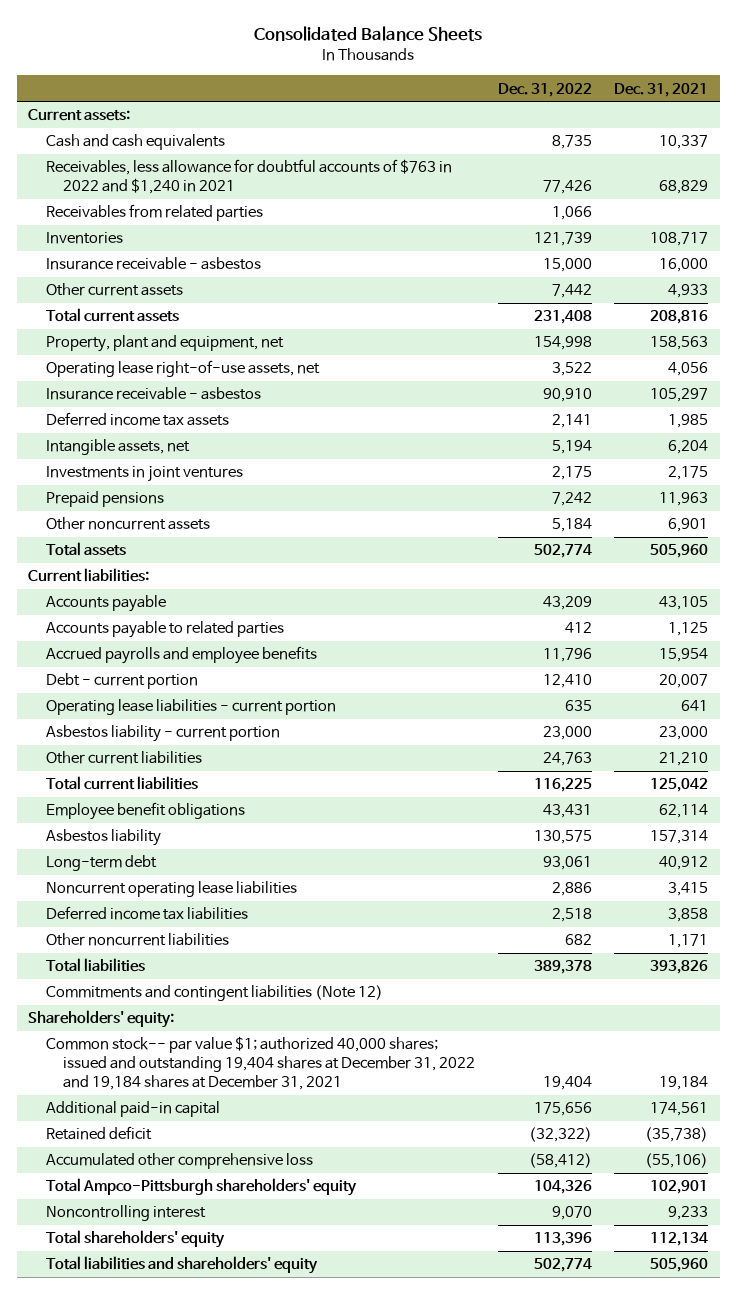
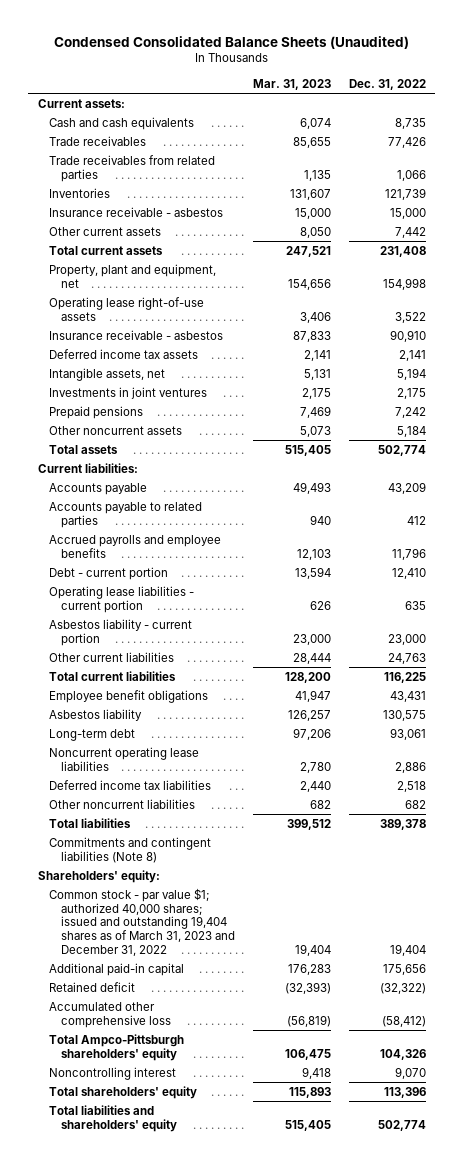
[254,26,483,42] Consolidated Balance Sheets -> [53,35,409,49] Condensed Consolidated Balance Sheets (Unaudited)
[614,82,709,97] Dec. 31, 2021 -> none
none -> [252,78,331,90] Mar. 31, 2023
[45,159,452,195] Receivables, less allowance for doubtful accounts of $763 in 2022 and $1,240 in 2021 -> [49,135,147,146] Trade receivables
[45,204,263,222] Receivables from related parties -> [49,154,216,182] Trade receivables from related parties
[45,360,320,378] Operating lease right-of-use assets, net -> [49,296,205,321] Operating lease right-of-use assets
[45,985,383,1002] Commitments and contingent liabilities (Note 12) -> [49,836,212,863] Commitments and contingent liabilities (Note 8)
[45,1036,475,1091] Common stock-- par value $1; authorized 40,000 shares; issued and outstanding 19,404 shares at December 31, 2022 and 19,184 shares at December 31, 2021 -> [49,887,235,956] Common stock - par value $1; authorized 40,000 shares; issued and outstanding 19,404 shares as of March 31, 2023 and December 31, 2022

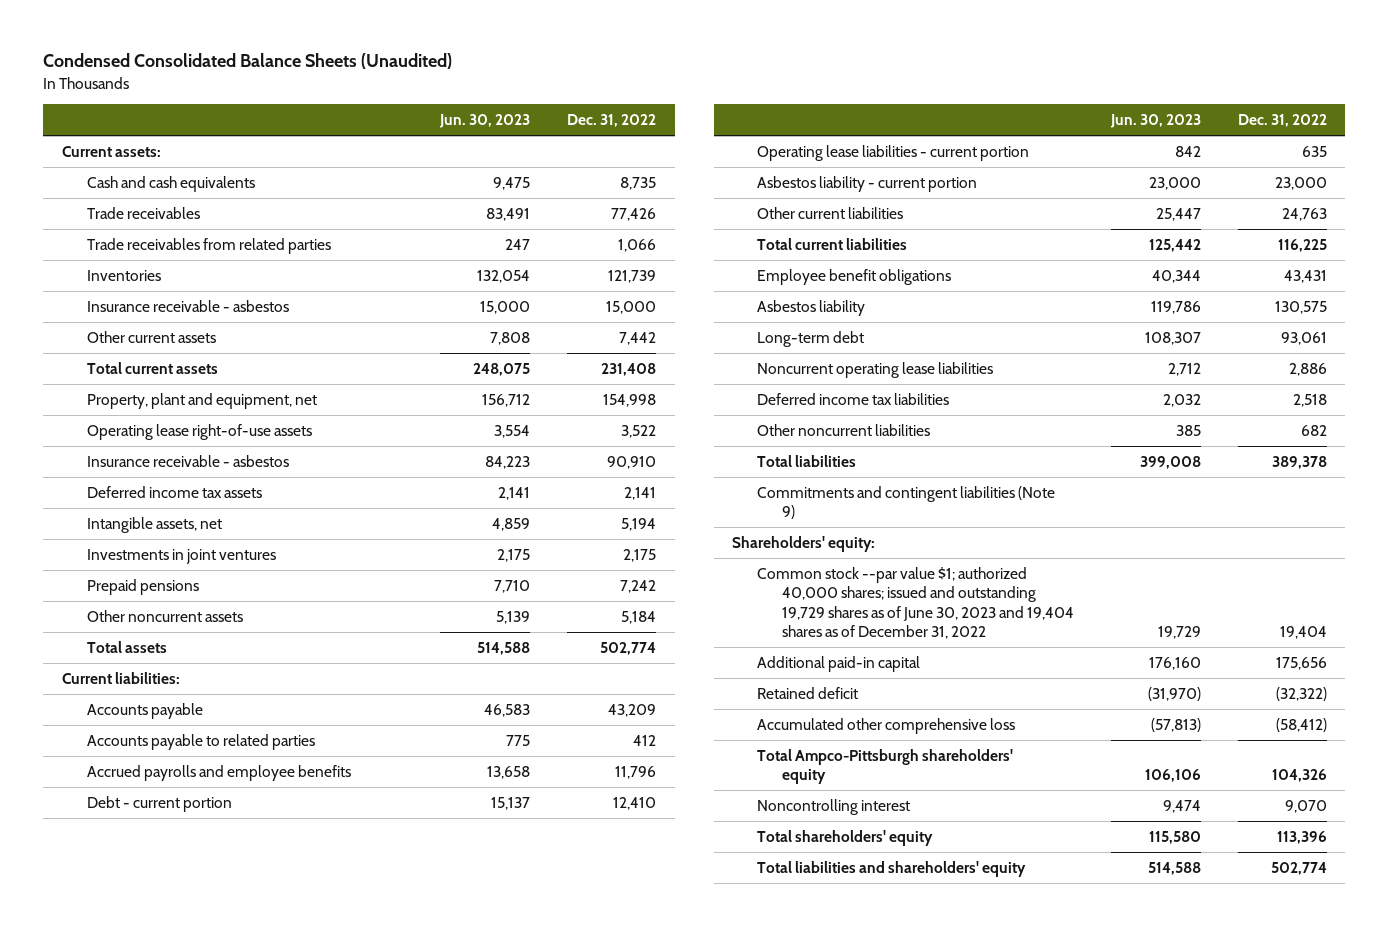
[252,78,331,90] Mar. 31, 2023 -> none
none -> [439,114,531,129] Jun. 30, 2023
[49,836,212,863] Commitments and contingent liabilities (Note 8) -> [757,485,1056,520] Commitments and contingent liabilities (Note 9)
[49,887,235,956] Common stock - par value $1; authorized 40,000 shares; issued and outstanding 19,404 shares as of March 31, 2023 and December 31, 2022 -> [757,566,1075,640] Common stock --par value $1; authorized 40,000 shares; issued and outstanding 19,729 shares as of June 30, 2023 and 19,404 shares as of December 31, 2022

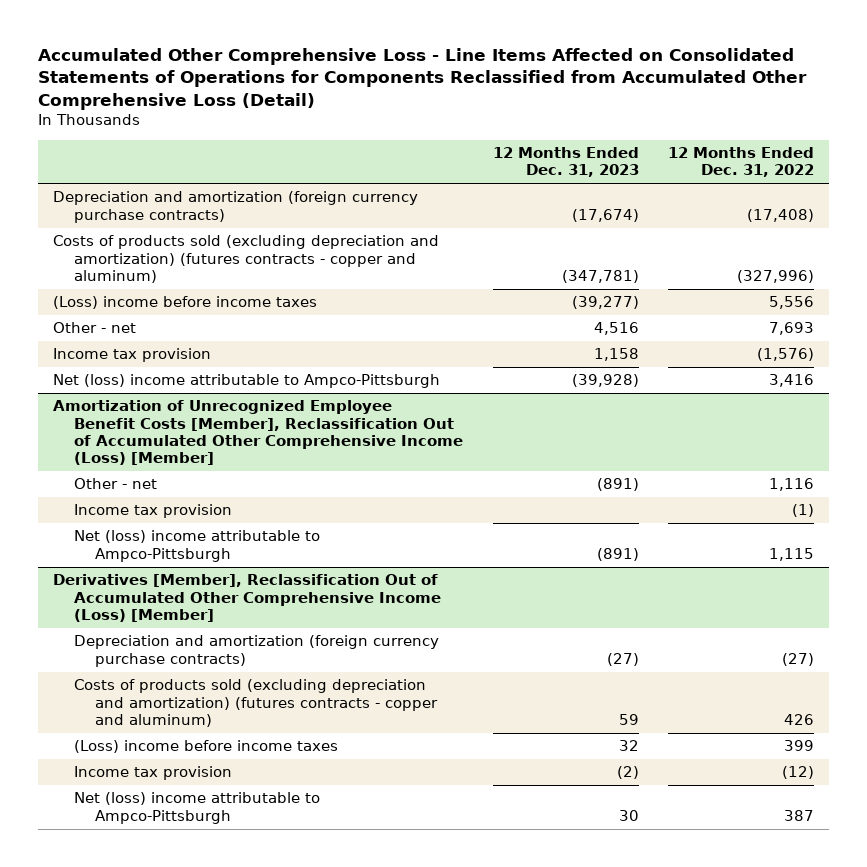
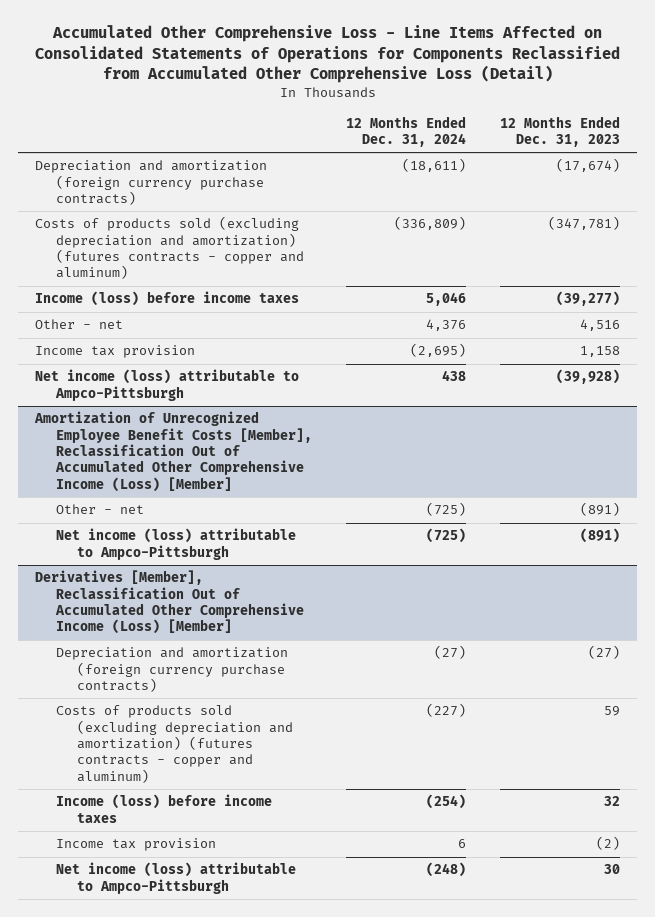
[668,147,815,178] 12 Months Ended Dec. 31, 2022 -> none
none -> [346,115,467,147] 12 Months Ended Dec. 31, 2024
[52,296,317,310] (Loss) income before income taxes -> [35,291,300,307] Income (loss) before income taxes
[52,374,440,389] Net (loss) income attributable to Ampco-Pittsburgh -> [35,369,300,401] Net income (loss) attributable to Ampco-Pittsburgh
[73,504,232,519] Income tax provision -> none
[73,530,320,562] Net (loss) income attributable to Ampco-Pittsburgh -> [55,528,296,560] Net income (loss) attributable to Ampco-Pittsburgh
[73,740,338,754] (Loss) income before income taxes -> [55,794,272,823] Income (loss) before income taxes
[73,792,320,824] Net (loss) income attributable to Ampco-Pittsburgh -> [55,862,296,894] Net income (loss) attributable to Ampco-Pittsburgh

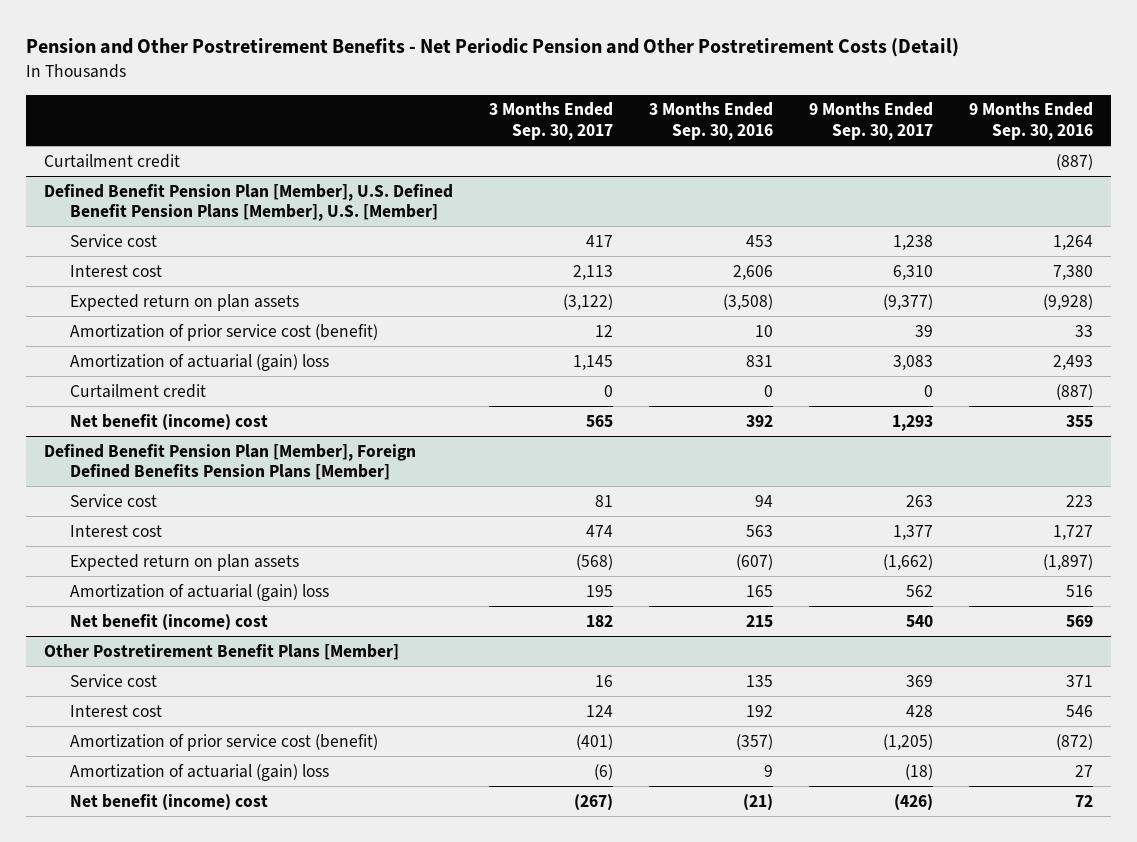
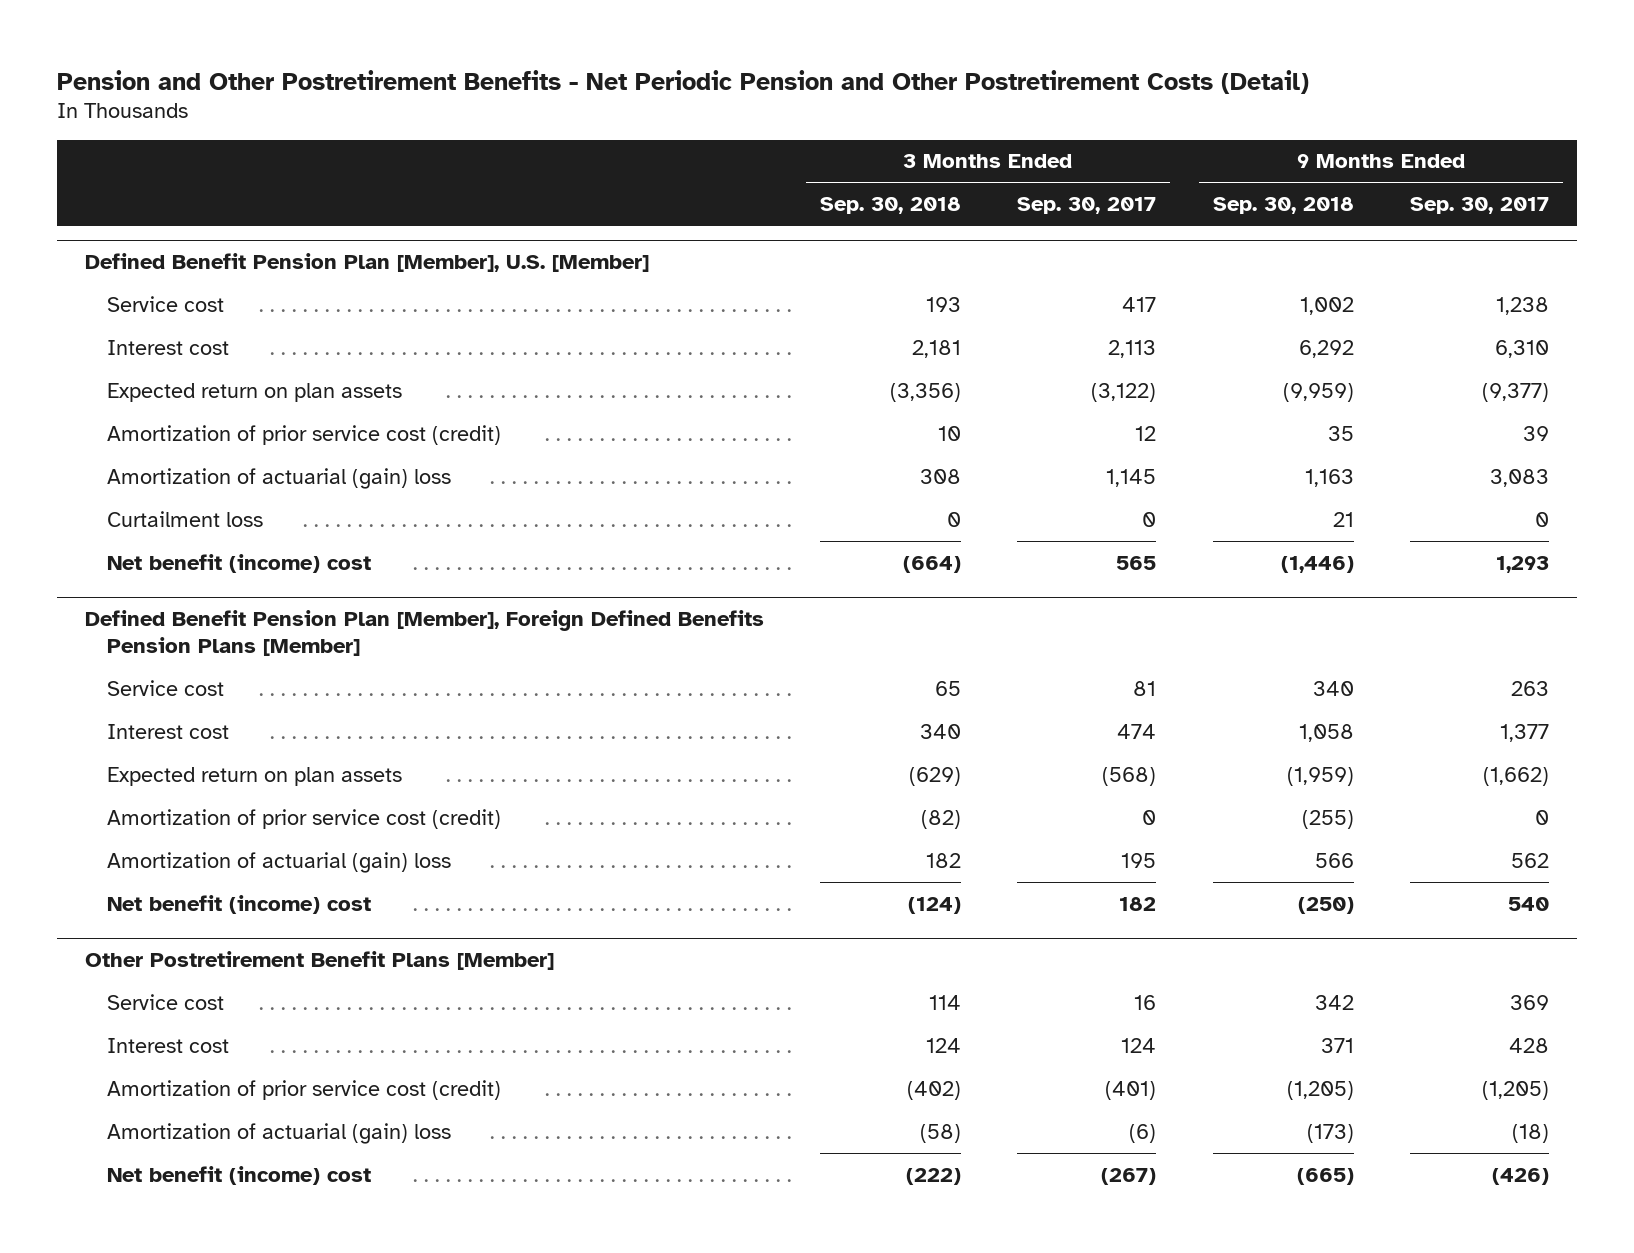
[649,102,774,141] 3 Months Ended Sep. 30, 2016 -> none
[968,102,1093,141] 9 Months Ended Sep. 30, 2016 -> none
none -> [820,197,962,215] Sep. 30, 2018
none -> [1212,197,1354,215] Sep. 30, 2018
[44,153,181,168] Curtailment credit -> none
[44,183,454,222] Defined Benefit Pension Plan [Member], U.S. Defined Benefit Pension Plans [Member], U.S. [Member] -> [84,253,649,273] Defined Benefit Pension Plan [Member], U.S. [Member]
[69,323,378,341] Amortization of prior service cost (benefit) -> [106,424,501,445] Amortization of prior service cost (credit)
[69,383,206,398] Curtailment credit -> [106,510,263,527] Curtailment loss
none -> [106,808,501,829] Amortization of prior service cost (credit)
[69,733,378,751] Amortization of prior service cost (benefit) -> [106,1079,501,1100] Amortization of prior service cost (credit)

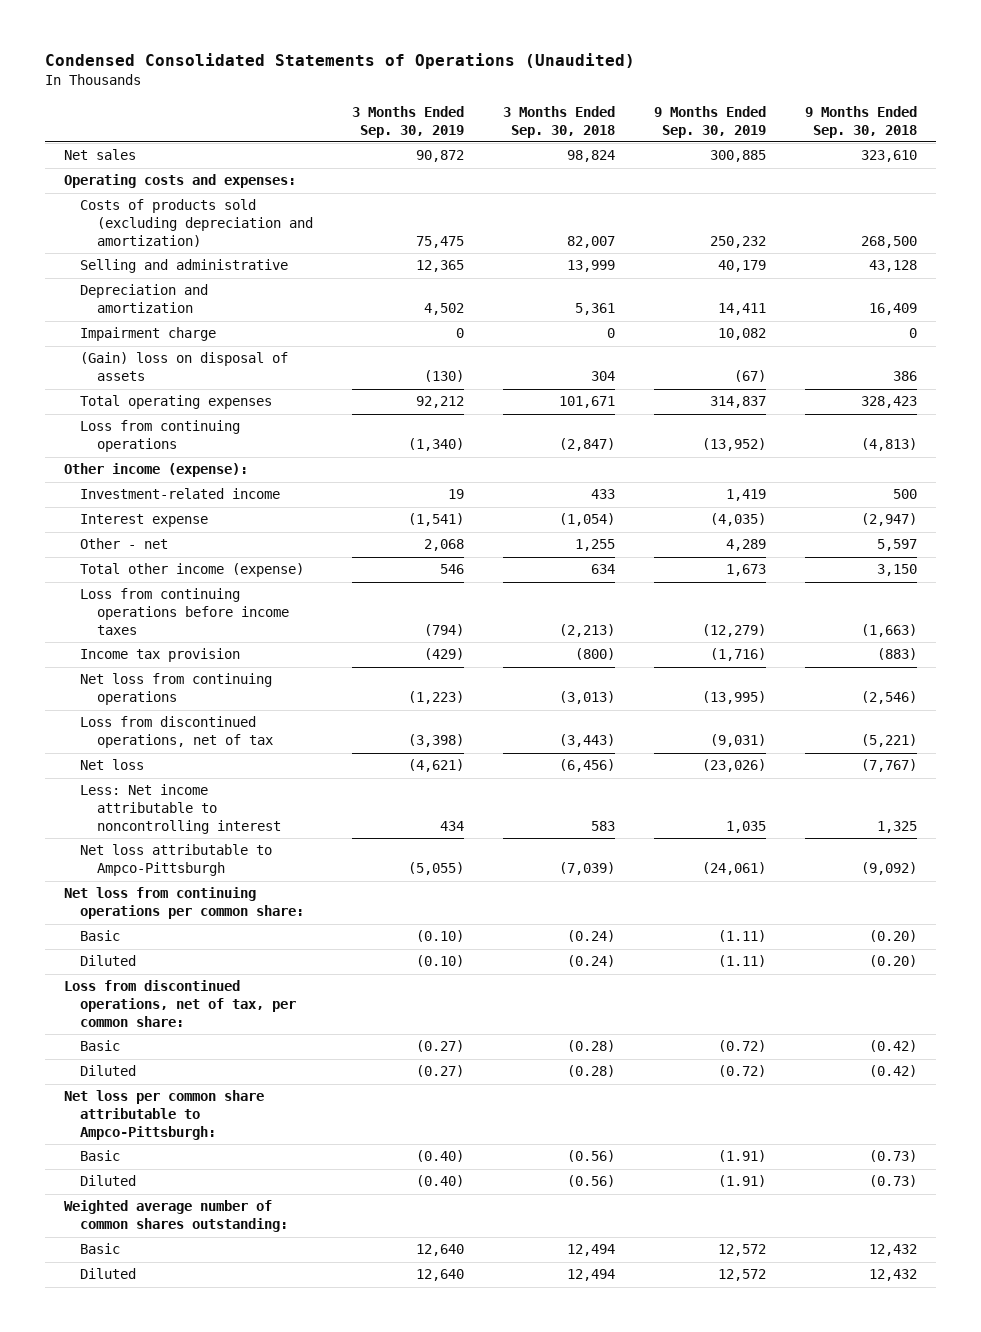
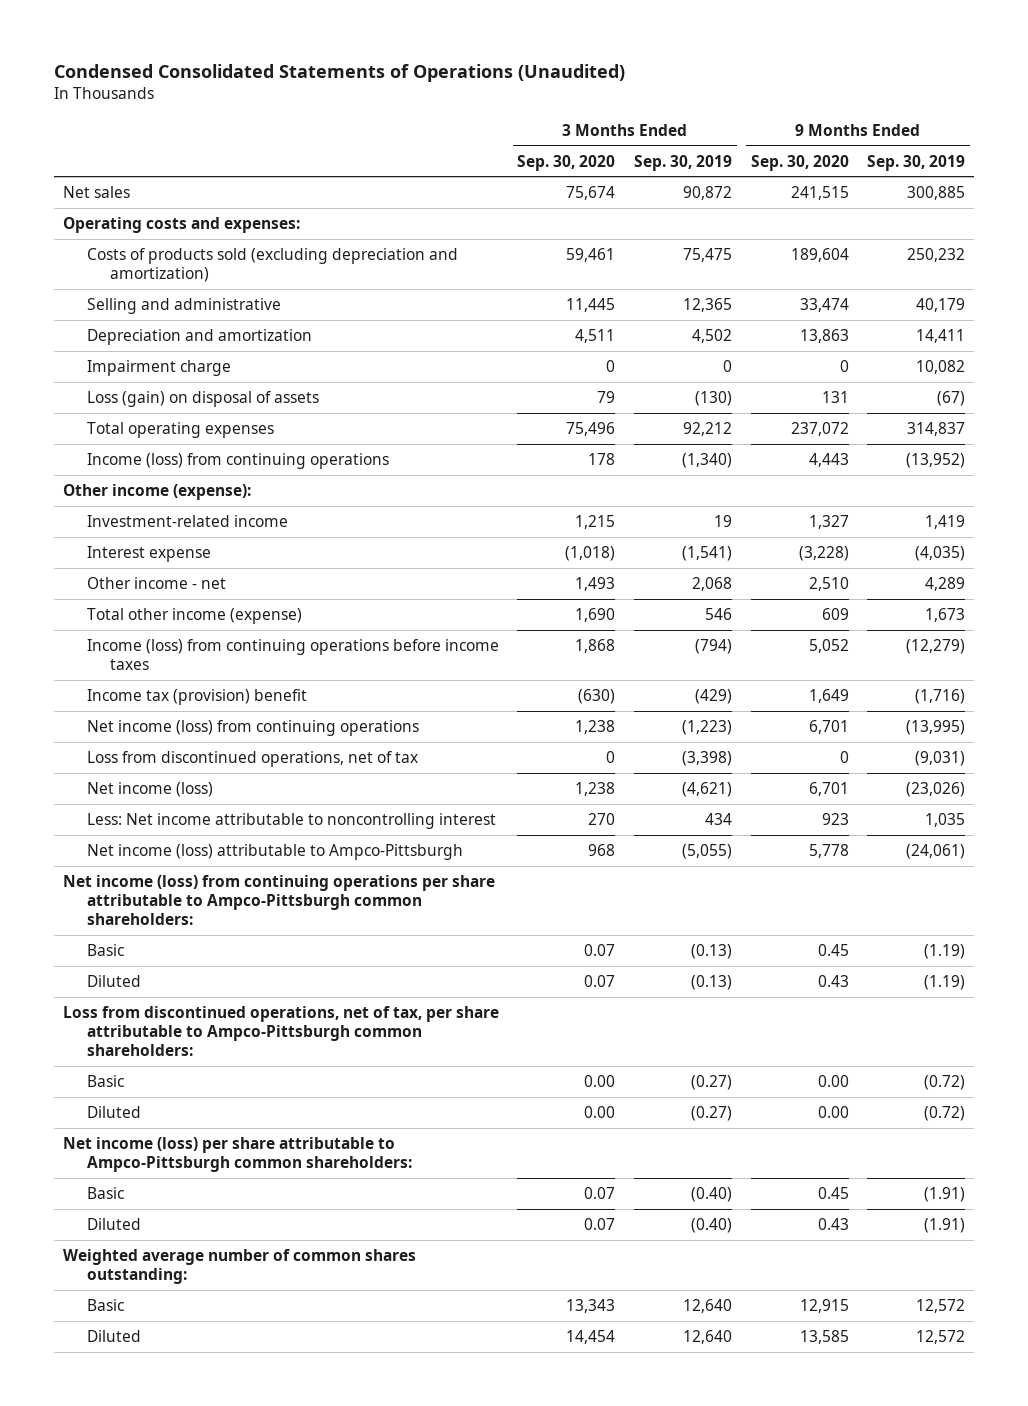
[502,105,615,138] 3 Months Ended Sep. 30, 2018 -> none
[804,105,917,138] 9 Months Ended Sep. 30, 2018 -> none
none -> [517,154,616,171] Sep. 30, 2020
none -> [750,154,849,171] Sep. 30, 2020
[80,352,289,382] (Gain) loss on disposal of assets -> [86,390,319,407] Loss (gain) on disposal of assets
[80,420,241,453] Loss from continuing operations -> [86,452,389,469] Income (loss) from continuing operations
[80,538,169,550] Other - net -> [86,576,226,589] Other income - net
[80,588,289,636] Loss from continuing operations before income taxes -> [86,638,499,671] Income (loss) from continuing operations before income taxes
[80,648,241,663] Income tax provision -> [86,688,307,705] Income tax (provision) benefit
[80,673,273,706] Net loss from continuing operations -> [86,719,419,736] Net income (loss) from continuing operations
[80,759,145,771] Net loss -> [86,781,213,797] Net income (loss)
[80,844,273,877] Net loss attributable to Ampco-Pittsburgh -> [86,843,463,860] Net income (loss) attributable to Ampco-Pittsburgh
[64,887,305,920] Net loss from continuing operations per common share: -> [62,874,495,926] Net income (loss) from continuing operations per share attributable to Ampco-Pittsburgh common shareholders:
[415,930,464,943] (0.10) -> [691,943,733,959] (0.13)
[717,930,766,943] (1.11) -> [924,943,966,959] (1.19)
[415,955,464,968] (0.10) -> [691,974,733,990] (0.13)
[717,955,766,968] (1.11) -> [924,974,966,990] (1.19)
[64,980,297,1028] Loss from discontinued operations, net of tax, per common share: -> [62,1005,499,1057] Loss from discontinued operations, net of tax, per share attributable to Ampco-Pittsburgh common shareholders:
[64,1090,265,1141] Net loss per common share attributable to Ampco-Pittsburgh: -> [62,1136,412,1173] Net income (loss) per share attributable to Ampco-Pittsburgh common shareholders:

